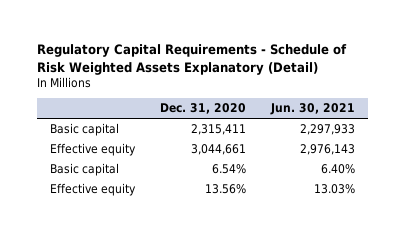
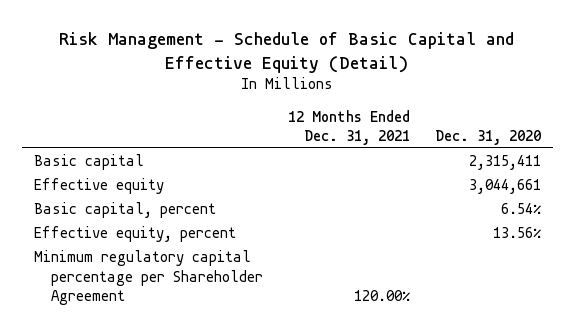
[36,44,347,75] Regulatory Capital Requirements - Schedule of Risk Weighted Assets Explanatory (Detail) -> [59,32,515,73] Risk Management - Schedule of Basic Capital and Effective Equity (Detail)
[270,103,356,116] Jun. 30, 2021 -> none
none -> [287,109,410,146] 12 Months Ended Dec. 31, 2021
[49,163,119,177] Basic capital -> [34,202,217,219] Basic capital, percent
[49,183,136,197] Effective equity -> [34,226,237,243] Effective equity, percent
none -> [34,250,263,305] Minimum regulatory capital percentage per Shareholder Agreement

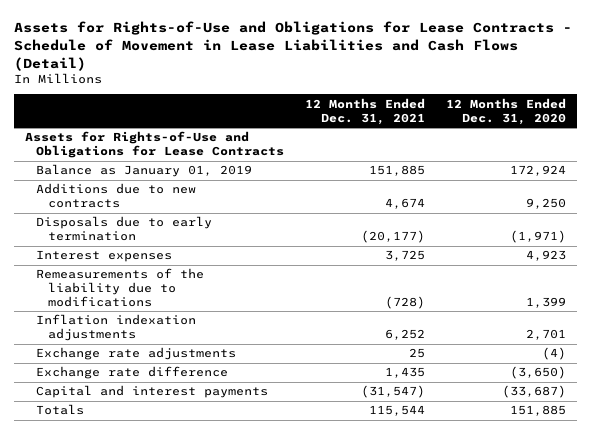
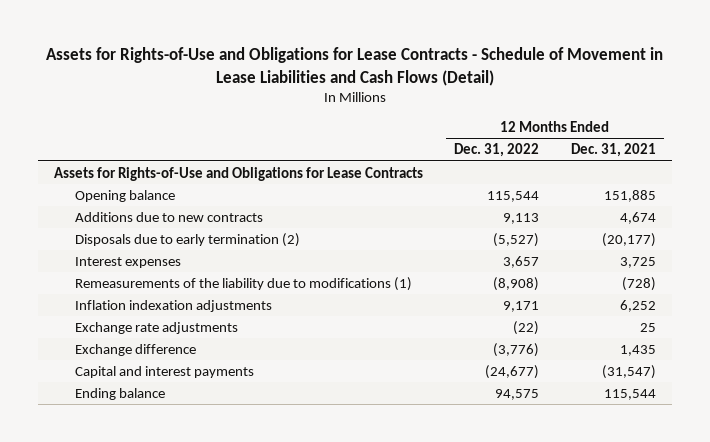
[446,97,567,125] 12 Months Ended Dec. 31, 2020 -> none
none -> [454,143,540,158] Dec. 31, 2022
[36,164,253,178] Balance as January 01, 2019 -> [74,189,175,202] Opening balance
[36,216,213,242] Disposals due to early termination -> [74,232,300,247] Disposals due to early termination (2)
[36,268,205,307] Remeasurements of the liability due to modifications -> [74,276,412,291] Remeasurements of the liability due to modifications (1)
[36,366,229,380] Exchange rate difference -> [74,343,196,356] Exchange difference
[36,404,85,416] Totals -> [74,387,165,400] Ending balance

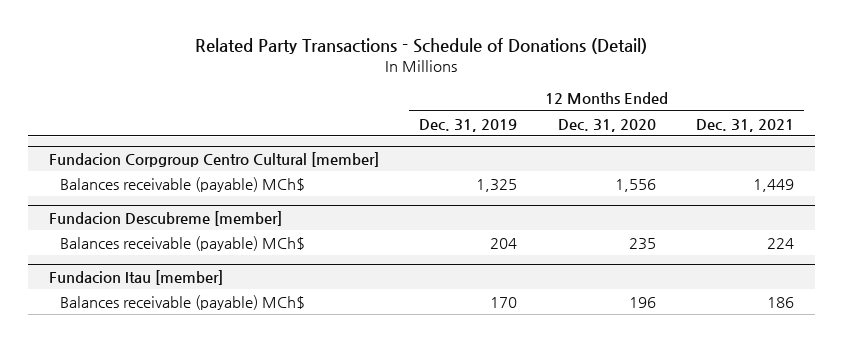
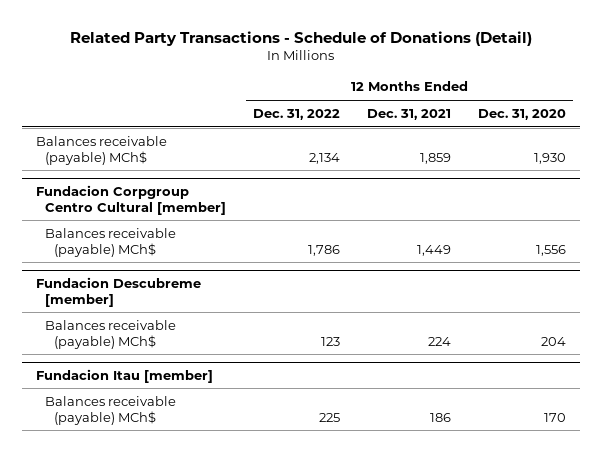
[419,118,518,132] Dec. 31, 2019 -> none
none -> [253,108,341,120] Dec. 31, 2022
none -> [35,135,167,165] Balances receivable (payable) MCh$
[628,237,656,250] 235 -> [541,336,567,346] 204
[628,296,656,308] 196 -> [544,412,567,422] 170

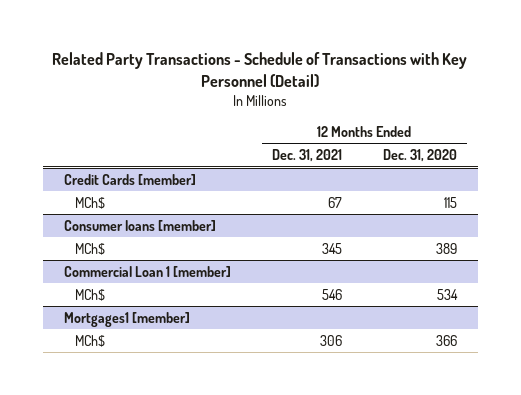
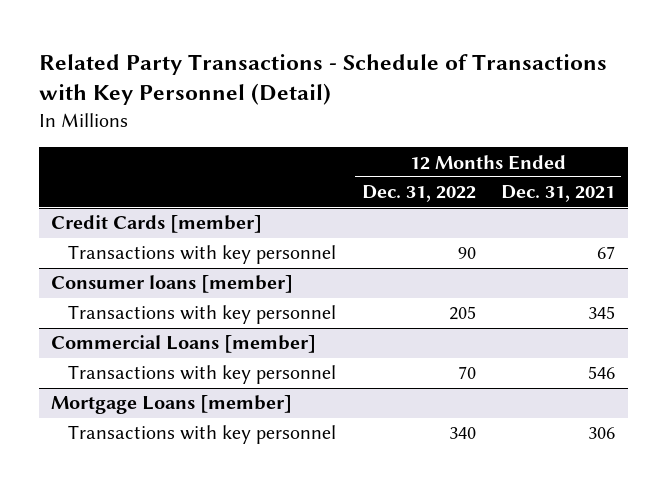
[383,149,458,163] Dec. 31, 2020 -> none
none -> [361,185,476,203] Dec. 31, 2022
[74,196,105,209] MCh$ -> [68,245,337,265] Transactions with key personnel
[74,242,105,255] MCh$ -> [68,305,337,325] Transactions with key personnel
[63,265,231,277] Commercial Loan 1 [member] -> [51,335,317,354] Commercial Loans [member]
[74,288,105,301] MCh$ -> [68,365,337,385] Transactions with key personnel
[63,311,190,327] Mortgages1 [member] -> [51,395,293,415] Mortgage Loans [member]
[74,334,105,347] MCh$ -> [68,425,337,445] Transactions with key personnel

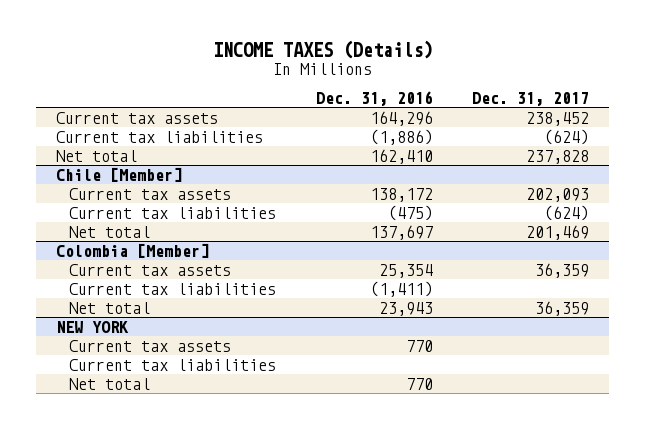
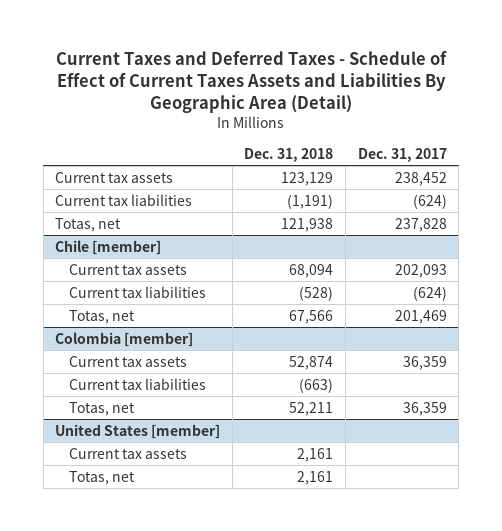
[212,40,433,60] INCOME TAXES (Details) -> [55,51,447,114] Current Taxes and Deferred Taxes - Schedule of Effect of Current Taxes Assets and Liabilities By Geographic Area (Detail)
[315,91,433,107] Dec. 31, 2016 -> none
none -> [244,148,334,163] Dec. 31, 2018
[56,149,138,162] Net total -> [55,217,122,232] Totas, net
[56,166,183,182] Chile [Member] -> [55,239,162,255] Chile [member]
[68,225,150,238] Net total -> [68,309,135,324] Totas, net
[56,242,210,258] Colombia [Member] -> [55,331,194,347] Colombia [member]
[56,320,130,333] NEW YORK -> none
[68,301,150,314] Net total -> [68,401,135,416] Totas, net
none -> [55,423,221,439] United States [member]
[68,358,276,371] Current tax liabilities -> none
[68,377,150,390] Net total -> [68,470,135,485] Totas, net

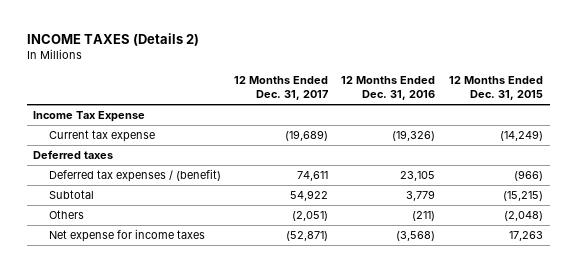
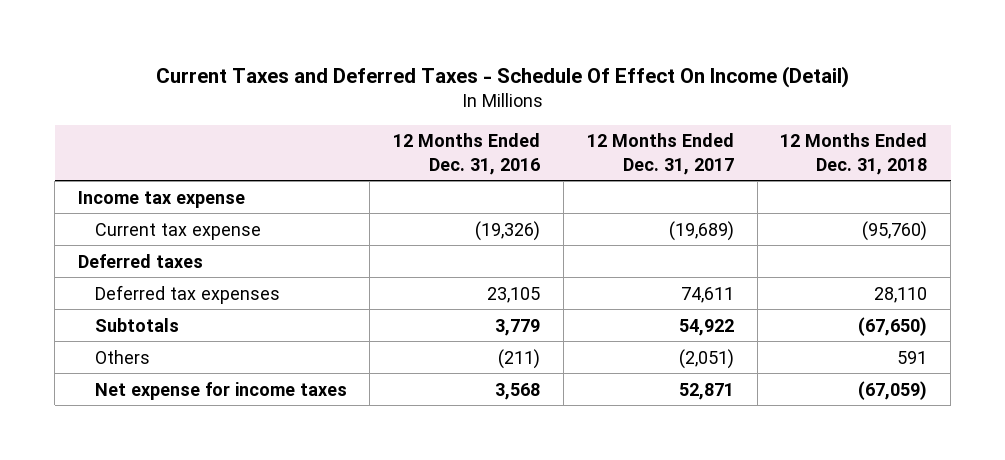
[26,32,199,46] INCOME TAXES (Details 2) -> [155,65,849,88] Current Taxes and Deferred Taxes - Schedule Of Effect On Income (Detail)
[448,76,543,101] 12 Months Ended Dec. 31, 2015 -> none
none -> [780,133,928,175] 12 Months Ended Dec. 31, 2018
[33,111,146,123] Income Tax Expense -> [78,190,246,208] Income tax expense
[48,169,221,183] Deferred tax expenses / (benefit) -> [94,284,280,304] Deferred tax expenses
[48,190,94,200] Subtotal -> [94,317,179,332] Subtotals
[285,231,328,242] (52,871) -> [678,382,734,400] 52,871
[396,231,436,242] (3,568) -> [495,382,541,400] 3,568

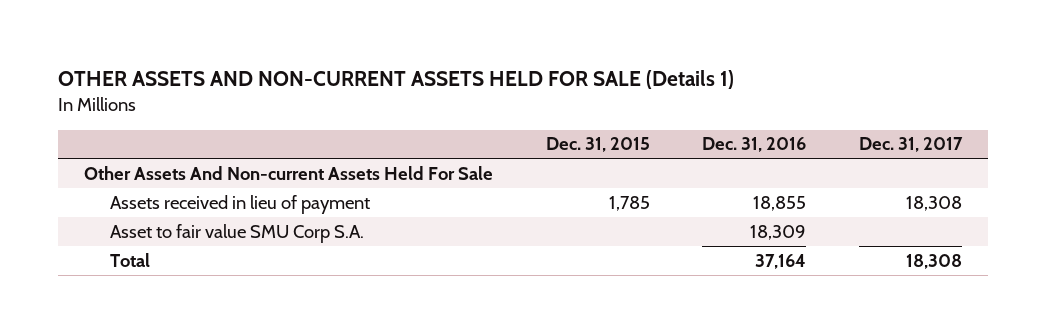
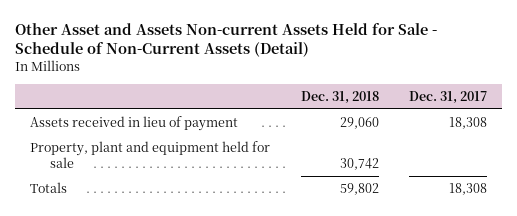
[57,70,734,90] OTHER ASSETS AND NON-CURRENT ASSETS HELD FOR SALE (Details 1) -> [15,22,438,58] Other Asset and Assets Non-current Assets Held for Sale - Schedule of Non-Current Assets (Detail)
[545,137,650,153] Dec. 31, 2015 -> none
[702,137,807,153] Dec. 31, 2016 -> none
none -> [300,90,379,104] Dec. 31, 2018
[84,165,494,180] Other Assets And Non-current Assets Held For Sale -> none
[109,223,364,243] Asset to fair value SMU Corp S.A. -> none
none -> [30,141,271,168] Property, plant and equipment held for sale
[109,252,150,267] Total -> [30,182,68,194] Totals

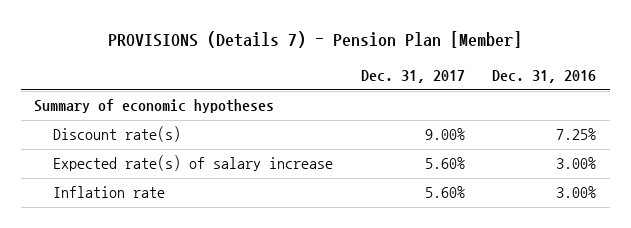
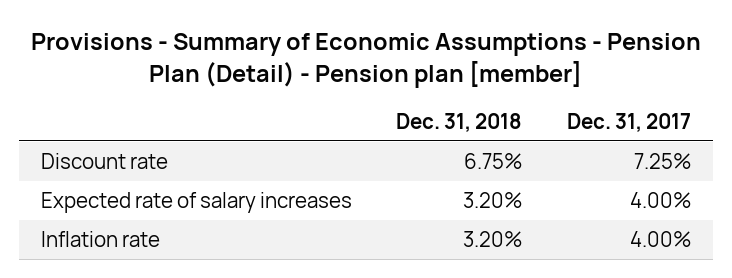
[108,31,523,49] PROVISIONS (Details 7) - Pension Plan [Member] -> [30,33,701,88] Provisions - Summary of Economic Assumptions - Pension Plan (Detail) - Pension plan [member]
[492,70,597,84] Dec. 31, 2016 -> none
none -> [396,112,523,132] Dec. 31, 2018
[34,99,275,114] Summary of economic hypotheses -> none
[52,126,181,143] Discount rate(s) -> [40,152,168,169] Discount rate
[424,128,465,141] 9.00% -> [633,152,691,169] 7.25%
[52,155,333,172] Expected rate(s) of salary increase -> [40,191,352,213] Expected rate of salary increases
[424,157,465,170] 5.60% -> [629,191,691,208] 4.00%
[424,186,465,199] 5.60% -> [629,230,691,247] 4.00%

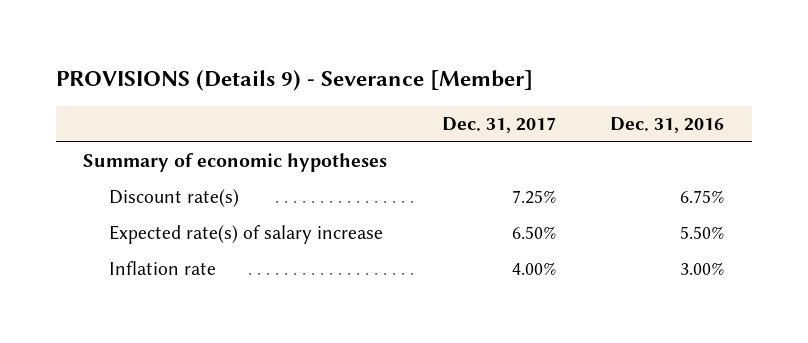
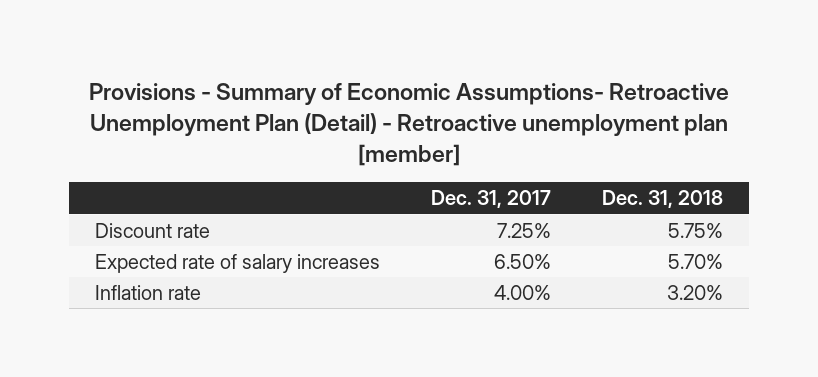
[55,70,533,92] PROVISIONS (Details 9) - Severance [Member] -> [88,82,729,167] Provisions - Summary of Economic Assumptions- Retroactive Unemployment Plan (Detail) - Retroactive unemployment plan [member]
[610,117,725,134] Dec. 31, 2016 -> none
none -> [602,190,724,209] Dec. 31, 2018
[83,153,388,173] Summary of economic hypotheses -> none
[108,189,239,208] Discount rate(s) -> [94,222,210,238] Discount rate
[108,225,383,245] Expected rate(s) of salary increase -> [94,253,380,273] Expected rate of salary increases

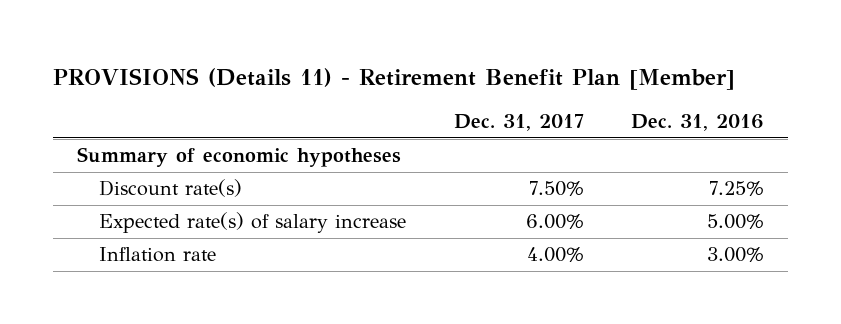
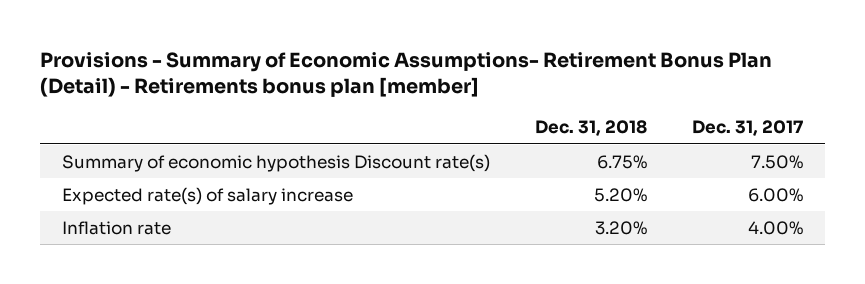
[53,67,736,90] PROVISIONS (Details 11) - Retirement Benefit Plan [Member] -> [39,51,772,98] Provisions - Summary of Economic Assumptions- Retirement Bonus Plan (Detail) - Retirements bonus plan [member]
[630,114,764,132] Dec. 31, 2016 -> none
none -> [534,120,647,137] Dec. 31, 2018
[77,147,402,168] Summary of economic hypotheses -> none
[99,179,243,198] Discount rate(s) -> [62,153,491,172] Summary of economic hypothesis Discount rate(s)

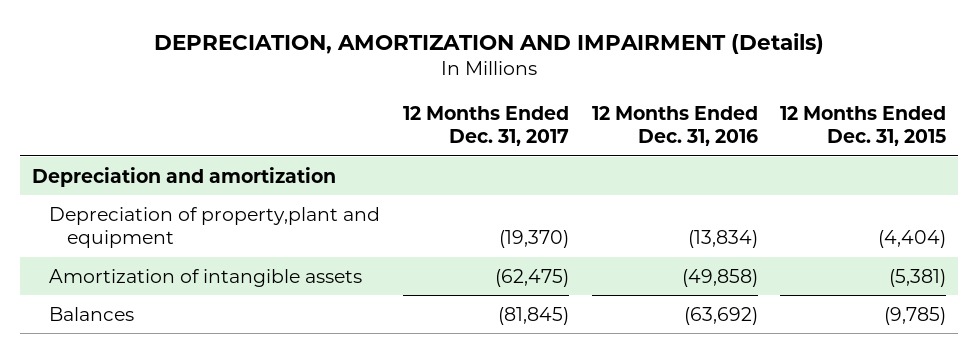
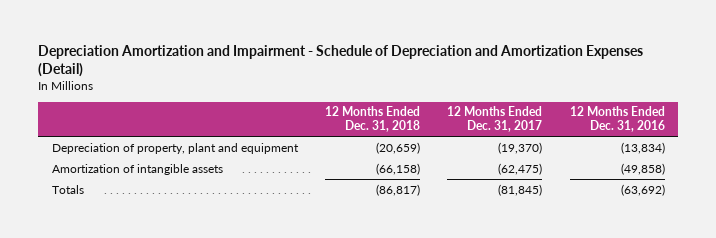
[154,32,825,54] DEPRECIATION, AMORTIZATION AND IMPAIRMENT (Details) -> [38,45,644,78] Depreciation Amortization and Impairment - Schedule of Depreciation and Amortization Expenses (Detail)
[780,105,947,147] 12 Months Ended Dec. 31, 2015 -> none
none -> [325,106,421,132] 12 Months Ended Dec. 31, 2018
[31,166,336,187] Depreciation and amortization -> none
[49,206,381,249] Depreciation of property,plant and equipment -> [51,142,299,154] Depreciation of property, plant and equipment
[49,306,135,321] Balances -> [51,184,84,194] Totals

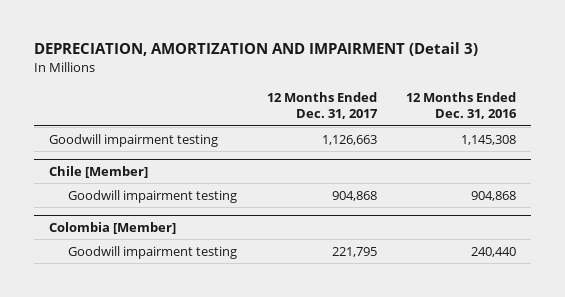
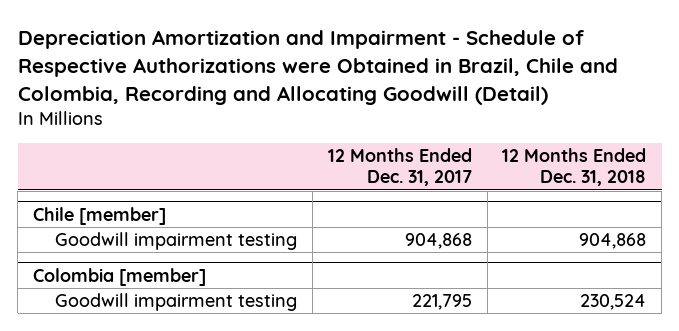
[33,42,478,57] DEPRECIATION, AMORTIZATION AND IMPAIRMENT (Detail 3) -> [17,30,618,106] Depreciation Amortization and Impairment - Schedule of Respective Authorizations were Obtained in Brazil, Chile and Colombia, Recording and Allocating Goodwill (Detail)
[406,91,518,120] 12 Months Ended Dec. 31, 2016 -> none
none -> [502,148,647,187] 12 Months Ended Dec. 31, 2018
[48,133,218,147] Goodwill impairment testing -> none
[48,165,148,178] Chile [Member] -> [32,206,166,225] Chile [member]
[48,221,176,234] Colombia [Member] -> [32,267,206,286] Colombia [member]

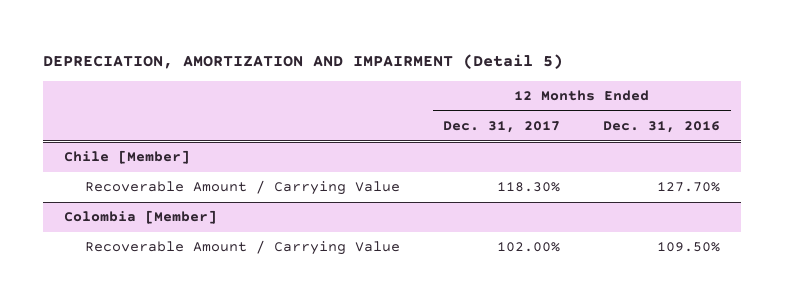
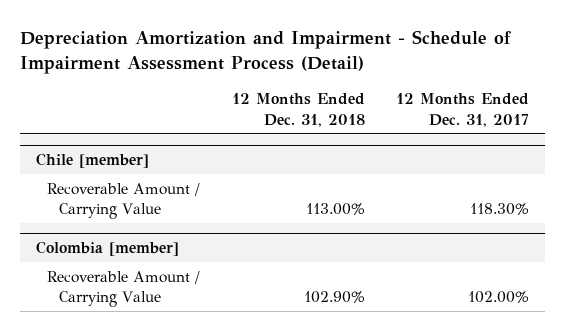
[43,54,564,70] DEPRECIATION, AMORTIZATION AND IMPAIRMENT (Detail 5) -> [19,30,512,74] Depreciation Amortization and Impairment - Schedule of Impairment Assessment Process (Detail)
[603,121,721,134] Dec. 31, 2016 -> none
none -> [231,93,365,127] 12 Months Ended Dec. 31, 2018
[64,150,191,165] Chile [Member] -> [35,153,149,169] Chile [member]
[64,210,218,225] Colombia [Member] -> [35,241,179,257] Colombia [member]

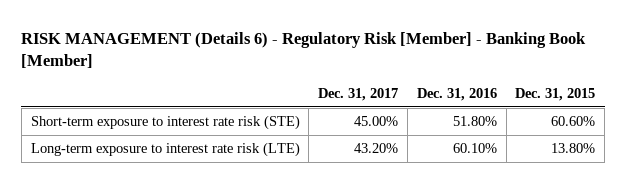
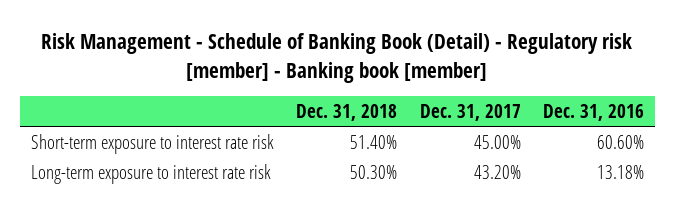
[21,31,587,68] RISK MANAGEMENT (Details 6) - Regulatory Risk [Member] - Banking Book [Member] -> [41,32,633,83] Risk Management - Schedule of Banking Book (Detail) - Regulatory risk [member] - Banking book [member]
[515,87,596,101] Dec. 31, 2015 -> none
none -> [296,103,398,121] Dec. 31, 2018
[30,115,300,131] Short-term exposure to interest rate risk (STE) -> [31,133,275,154] Short-term exposure to interest rate risk
[452,116,497,127] 51.80% -> [596,134,644,149] 60.60%
[30,142,300,158] Long-term exposure to interest rate risk (LTE) -> [31,163,272,184] Long-term exposure to interest rate risk
[452,143,497,154] 60.10% -> [596,164,644,179] 13.18%

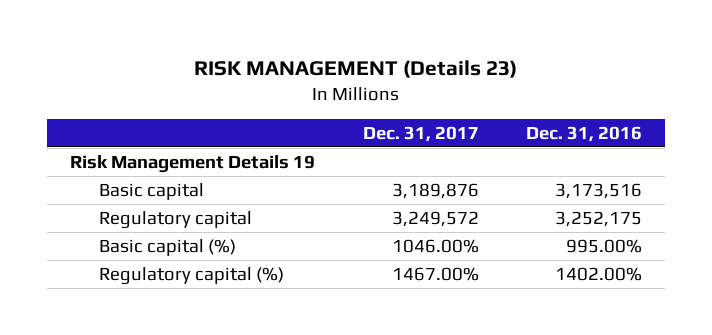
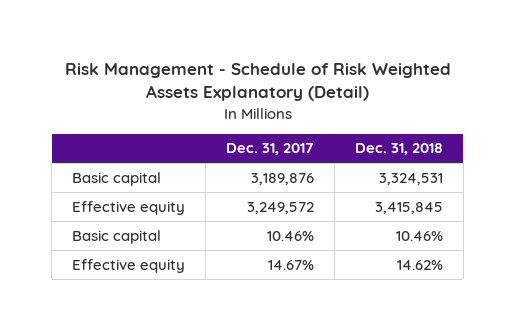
[194,60,518,79] RISK MANAGEMENT (Details 23) -> [64,63,451,102] Risk Management - Schedule of Risk Weighted Assets Explanatory (Detail)
[525,125,642,142] Dec. 31, 2016 -> none
none -> [355,143,444,156] Dec. 31, 2018
[70,155,316,174] Risk Management Details 19 -> none
[98,267,284,286] Regulatory capital (%) -> none
[98,211,252,230] Regulatory capital -> [72,200,186,215] Effective equity
[98,239,236,257] Basic capital (%) -> [72,229,162,244] Basic capital
[391,239,479,254] 1046.00% -> [267,230,315,241] 10.46%
none -> [72,258,186,273] Effective equity

